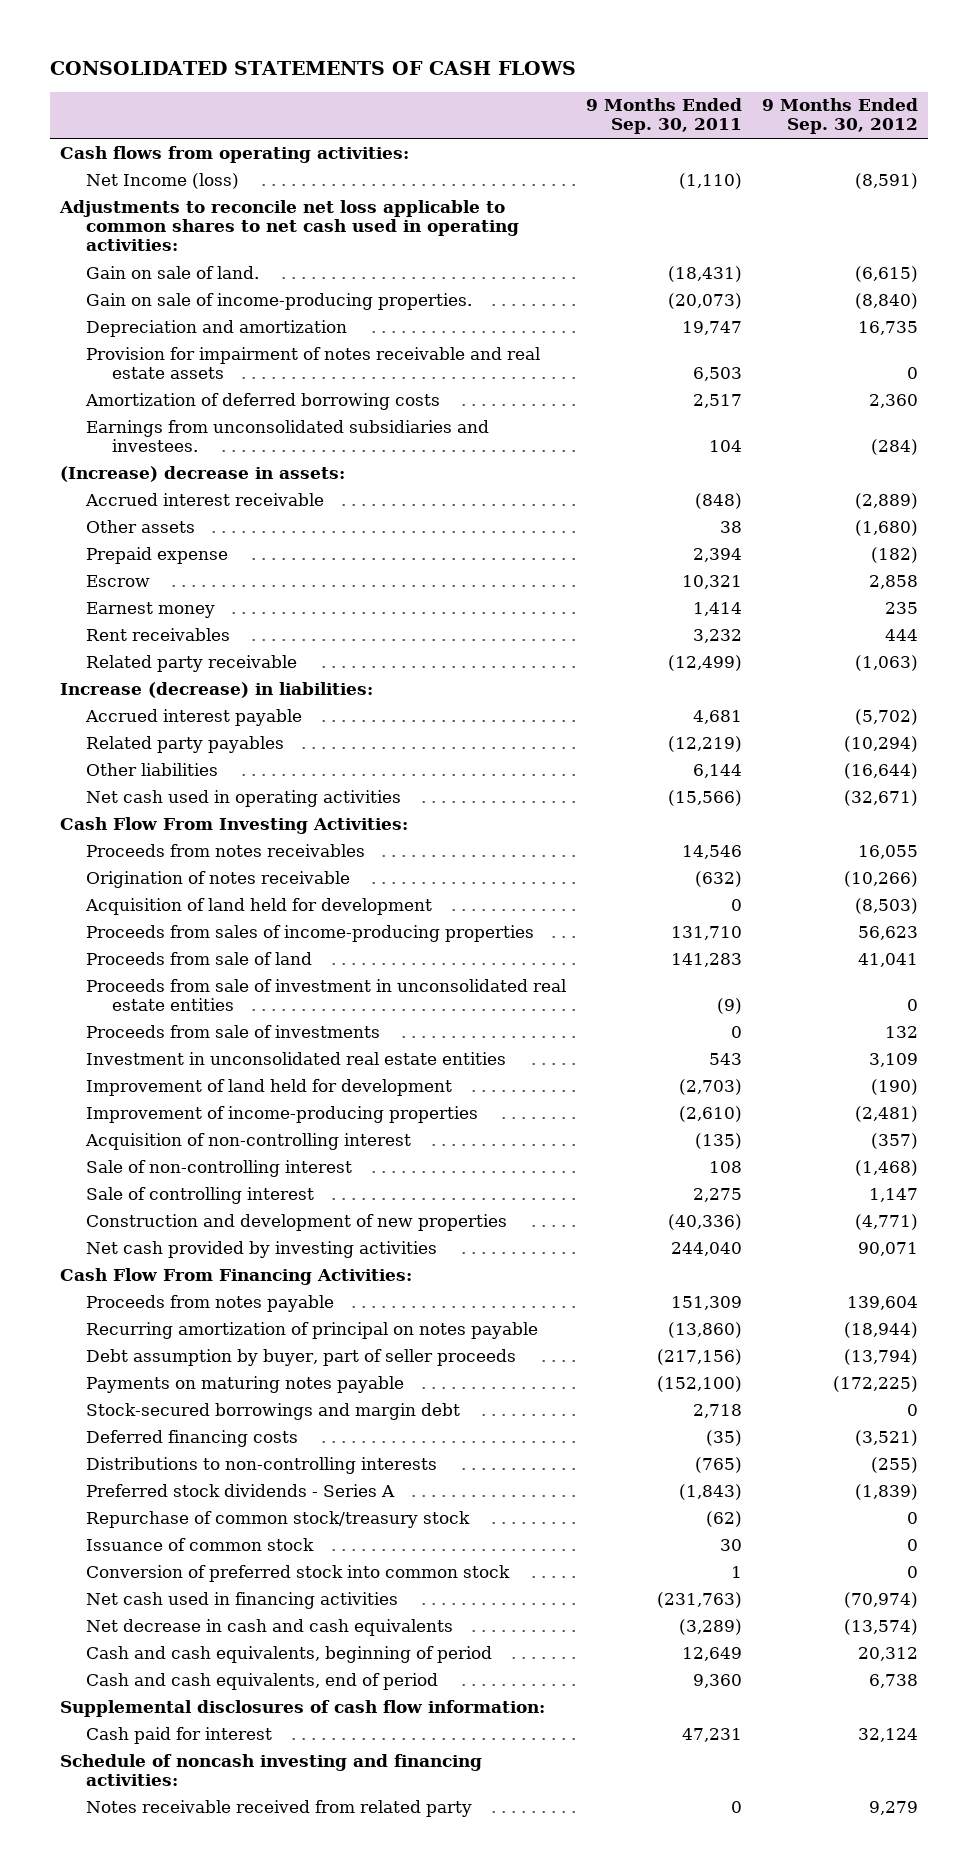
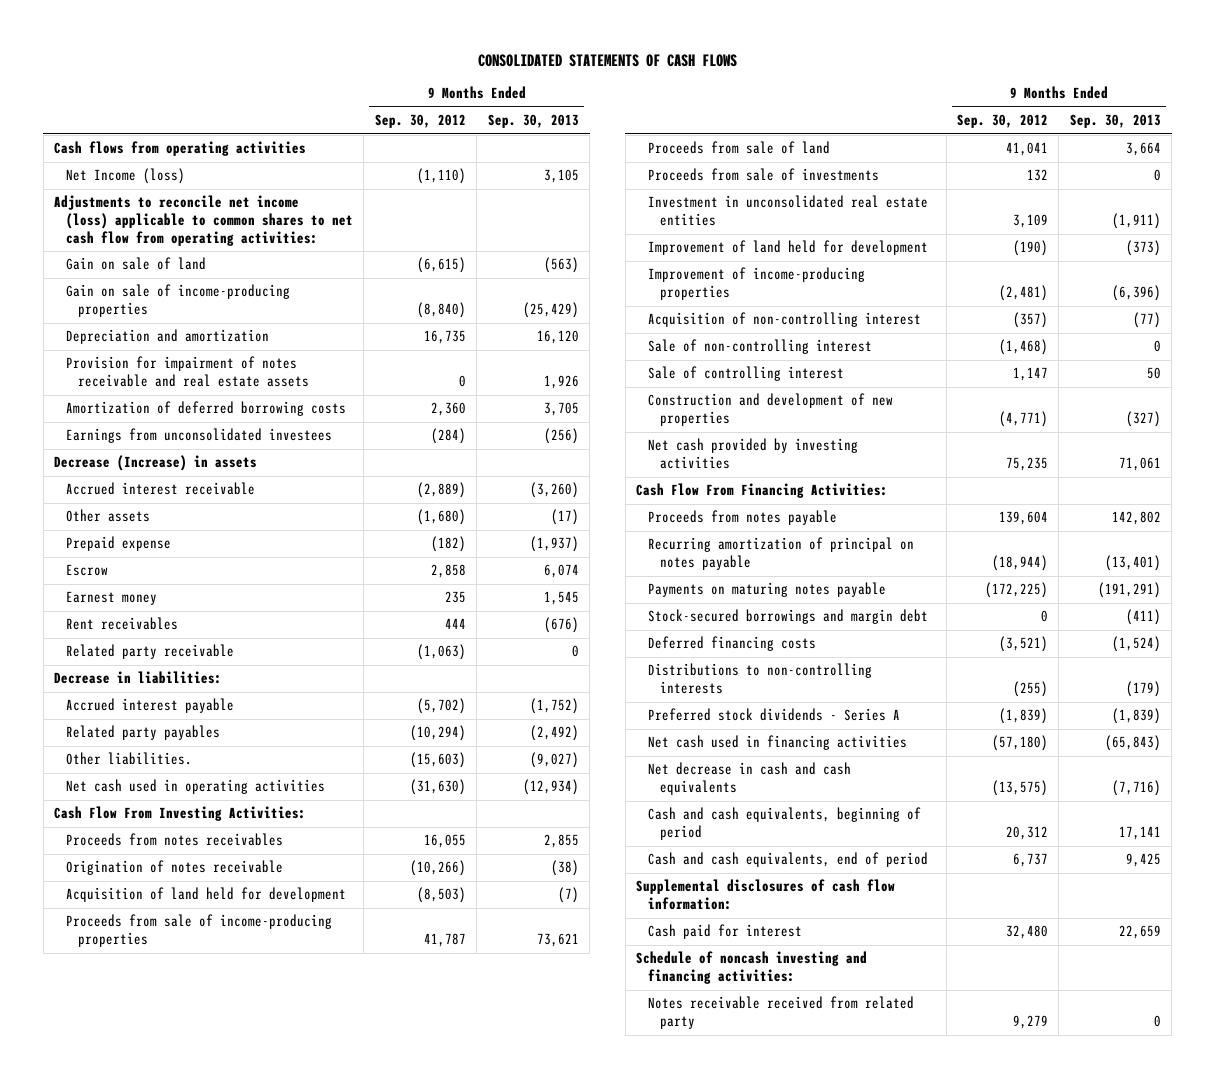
[585,98,742,135] 9 Months Ended Sep. 30, 2011 -> none
none -> [487,114,579,129] Sep. 30, 2013
[59,145,409,163] Cash flows from operating activities: -> [54,141,307,157] Cash flows from operating activities
[854,172,918,189] (8,591) -> [416,168,466,185] (1,110)
[58,199,519,252] Adjustments to reconcile net loss applicable to common shares to net cash used in operating activities: -> [54,195,354,246] Adjustments to reconcile net income (loss) applicable to common shares to net cash flow from operating activities:
[85,265,259,279] Gain on sale of land. -> [66,257,207,271] Gain on sale of land
[85,292,472,310] Gain on sale of income-producing properties. -> [66,284,291,318] Gain on sale of income-producing properties
[85,419,489,452] Earnings from unconsolidated subsidiaries and investees. -> [66,428,333,444] Earnings from unconsolidated investees
[59,465,345,482] (Increase) decrease in assets: -> [54,455,258,472] Decrease (Increase) in assets
[59,681,373,698] Increase (decrease) in liabilities: -> [54,671,223,685] Decrease in liabilities:
[85,762,218,776] Other liabilities -> [66,752,193,766] Other liabilities.
[843,762,918,779] (16,644) -> [409,752,466,769] (15,603)
[843,789,918,806] (32,671) -> [409,779,466,796] (31,630)
[85,924,534,942] Proceeds from sales of income-producing properties -> [66,914,333,948] Proceeds from sale of income-producing properties
[857,925,918,940] 56,623 -> [423,933,466,948] 41,787
[85,978,566,1011] Proceeds from sale of investment in unconsolidated real estate entities -> none
[857,1241,918,1256] 90,071 -> [1006,457,1049,472] 75,235
[85,1348,516,1366] Debt assumption by buyer, part of seller proceeds -> none
[85,1510,470,1528] Repurchase of common stock/treasury stock -> none
[85,1537,314,1551] Issuance of common stock -> none
[85,1564,510,1582] Conversion of preferred stock into common stock -> none
[843,1591,918,1608] (70,974) -> [992,735,1049,752] (57,180)
[843,1618,918,1635] (13,574) -> [992,780,1049,797] (13,575)
[868,1673,918,1688] 6,738 -> [1013,853,1049,868] 6,737
[857,1727,918,1742] 32,124 -> [1006,925,1049,940] 32,480

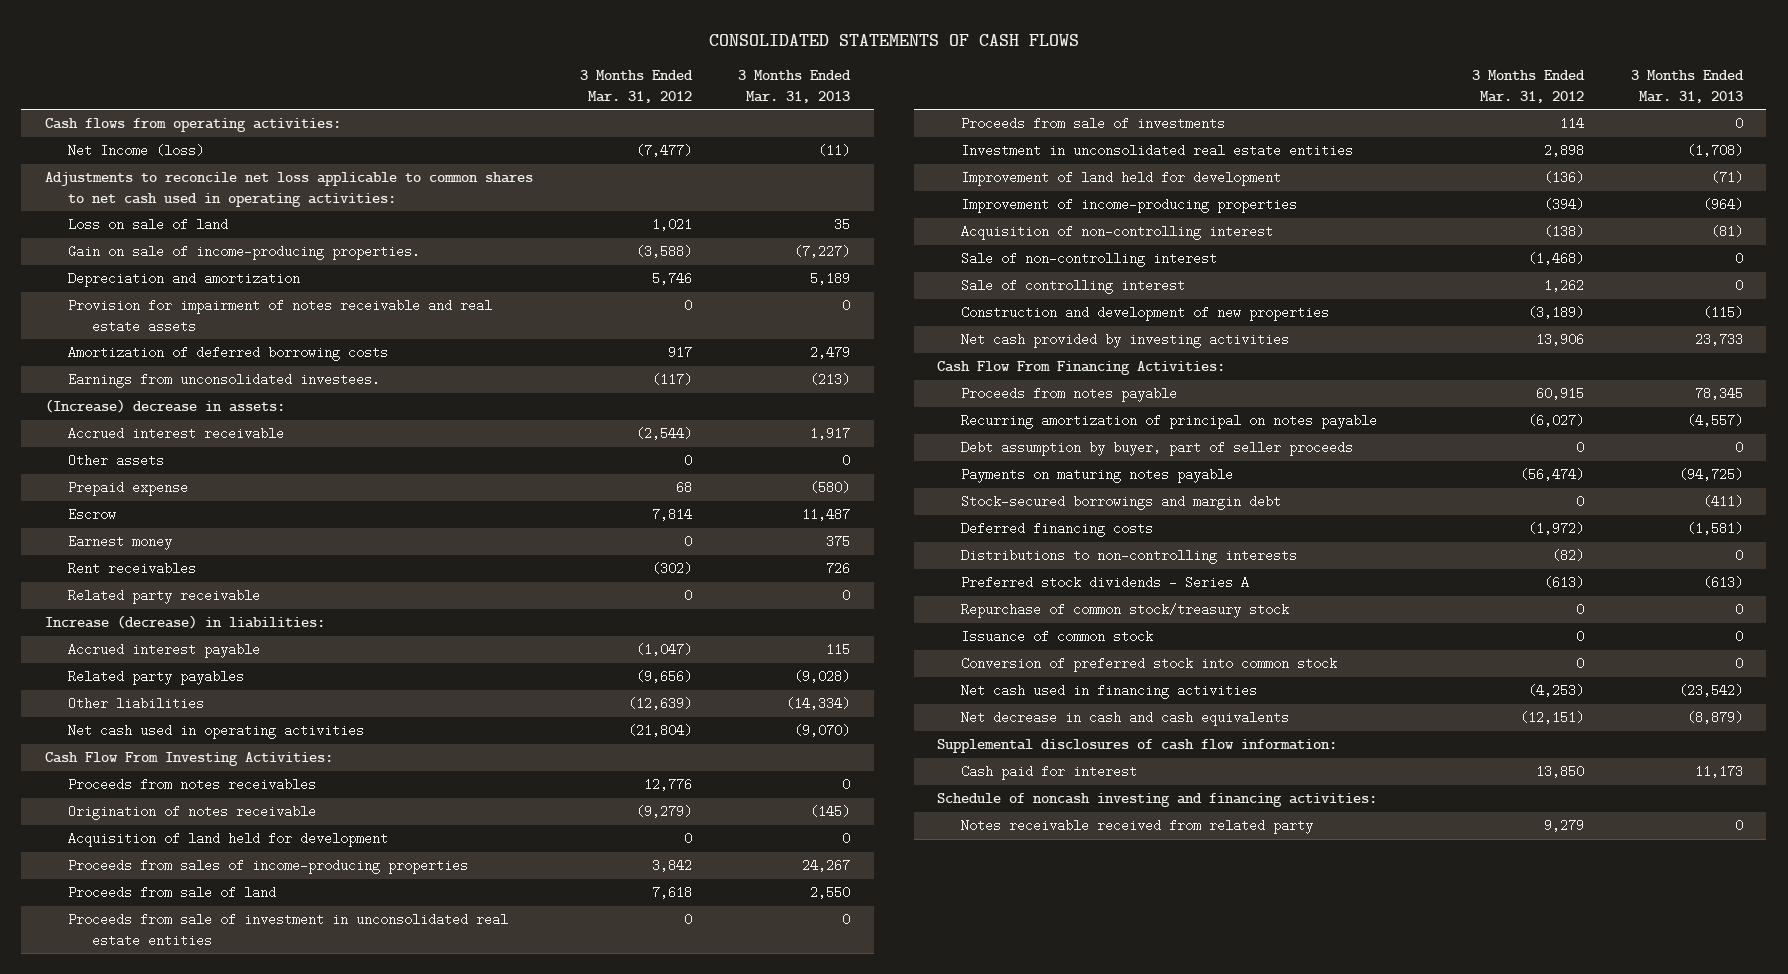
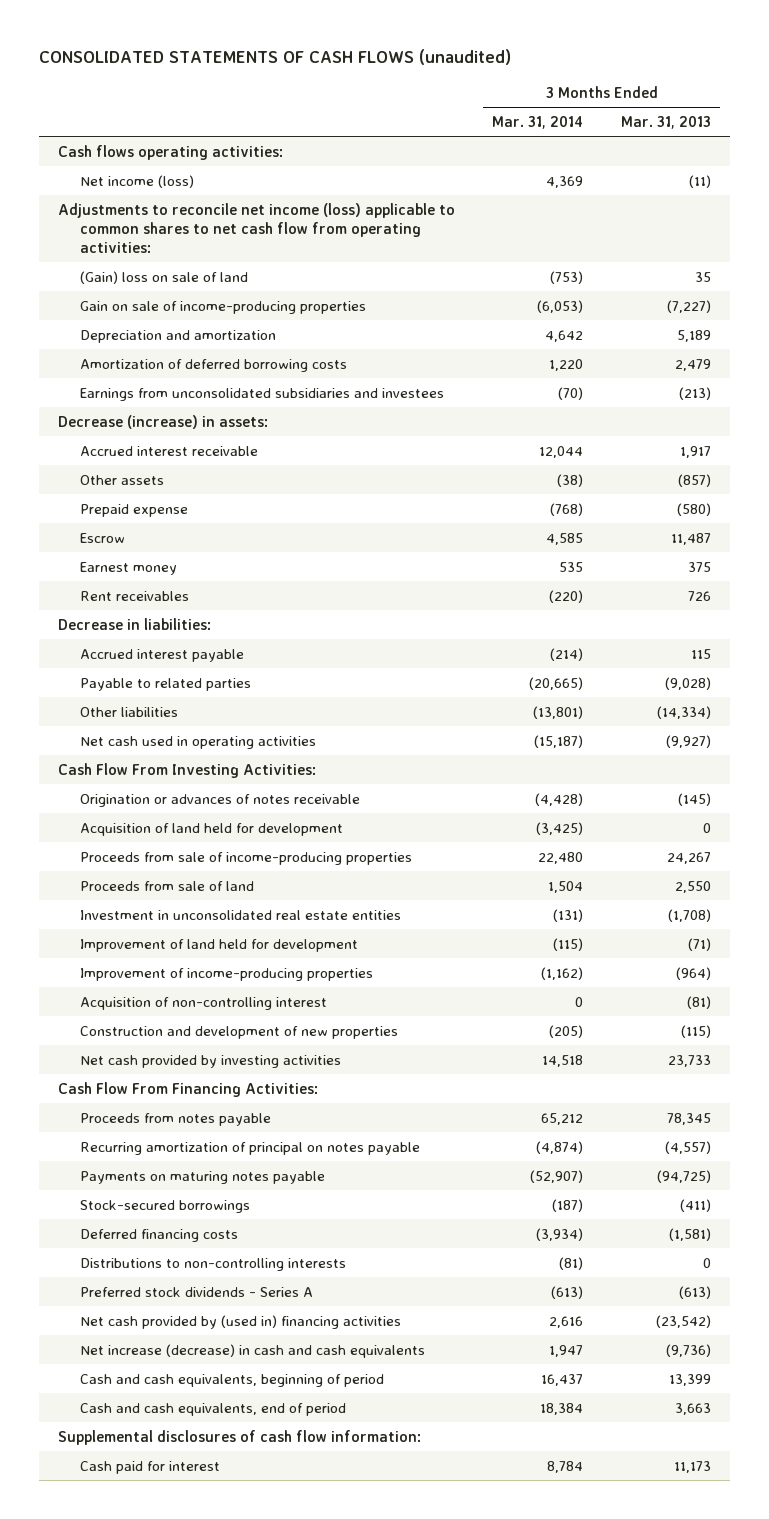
[708,34,1079,47] CONSOLIDATED STATEMENTS OF CASH FLOWS -> [39,48,512,65] CONSOLIDATED STATEMENTS OF CASH FLOWS (unaudited)
[579,70,693,103] 3 Months Ended Mar. 31, 2012 -> none
none -> [492,115,584,129] Mar. 31, 2014
[44,118,341,133] Cash flows from operating activities: -> [58,144,284,160] Cash flows operating activities:
[68,144,205,158] Net Income (loss) -> [79,174,194,188] Net income (loss)
[44,172,533,207] Adjustments to reconcile net loss applicable to common shares to net cash used in operating activities: -> [58,202,456,253] Adjustments to reconcile net income (loss) applicable to common shares to net cash flow from operating activities:
[68,218,229,232] Loss on sale of land -> [79,270,248,284] (Gain) loss on sale of land
[68,245,421,261] Gain on sale of income-producing properties. -> [79,300,366,314] Gain on sale of income-producing properties
[68,299,493,333] Provision for impairment of notes receivable and real estate assets -> none
[68,373,381,389] Earnings from unconsolidated investees. -> [79,387,444,401] Earnings from unconsolidated subsidiaries and investees
[44,399,285,414] (Increase) decrease in assets: -> [58,414,269,429] Decrease (increase) in assets:
[842,454,851,468] 0 -> [677,473,711,487] (857)
[68,589,261,605] Related party receivable -> none
[44,615,325,630] Increase (decrease) in liabilities: -> [58,617,212,630] Decrease in liabilities:
[68,670,245,686] Related party payables -> [79,677,251,691] Payable to related parties
[794,724,851,738] (9,070) -> [665,734,711,748] (9,927)
[68,778,317,792] Proceeds from notes receivables -> none
[68,805,317,821] Origination of notes receivable -> [79,793,360,807] Origination or advances of notes receivable
[68,859,469,875] Proceeds from sales of income-producing properties -> [79,851,412,865] Proceeds from sale of income-producing properties
[68,913,509,947] Proceeds from sale of investment in unconsolidated real estate entities -> none
[960,117,1225,131] Proceeds from sale of investments -> none
[960,252,1217,268] Sale of non-controlling interest -> none
[960,279,1185,295] Sale of controlling interest -> none
[960,441,1353,457] Debt assumption by buyer, part of seller proceeds -> none
[960,495,1281,511] Stock-secured borrowings and margin debt -> [79,1199,250,1213] Stock-secured borrowings
[960,603,1289,619] Repurchase of common stock/treasury stock -> none
[960,630,1153,644] Issuance of common stock -> none
[960,657,1337,673] Conversion of preferred stock into common stock -> none
[960,684,1257,700] Net cash used in financing activities -> [79,1314,401,1329] Net cash provided by (used in) financing activities
[960,711,1289,727] Net decrease in cash and cash equivalents -> [79,1343,425,1358] Net increase (decrease) in cash and cash equivalents
[1686,711,1743,725] (8,879) -> [665,1343,711,1357] (9,736)
none -> [79,1373,384,1387] Cash and cash equivalents, beginning of period
none -> [79,1402,346,1416] Cash and cash equivalents, end of period
[937,793,1378,808] Schedule of noncash investing and financing activities: -> none
[960,819,1313,835] Notes receivable received from related party -> none

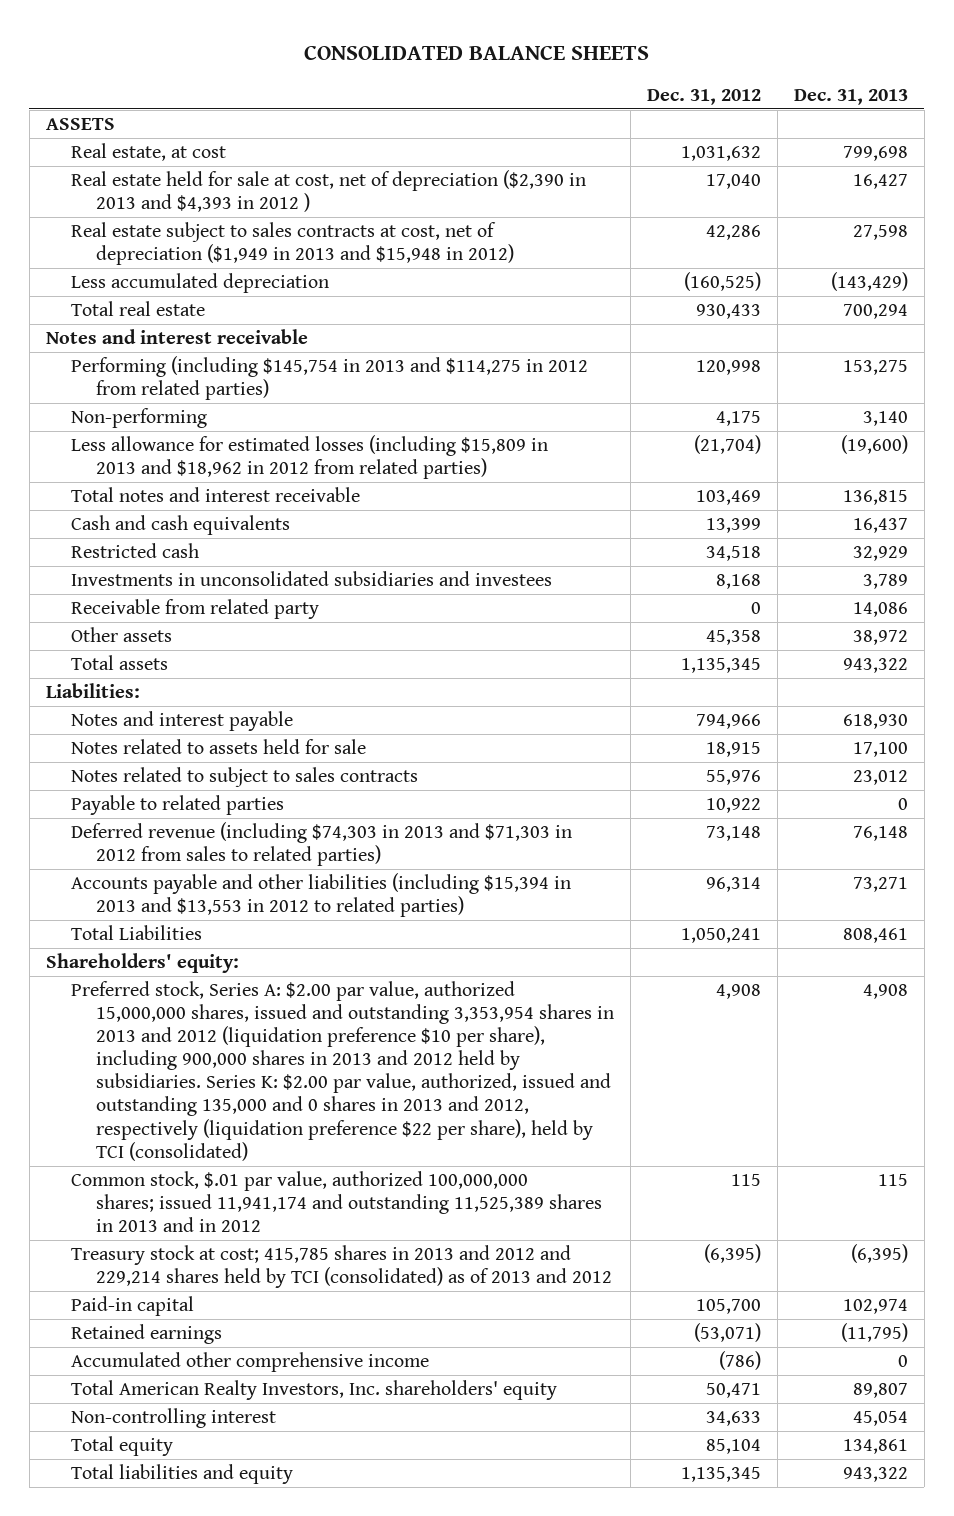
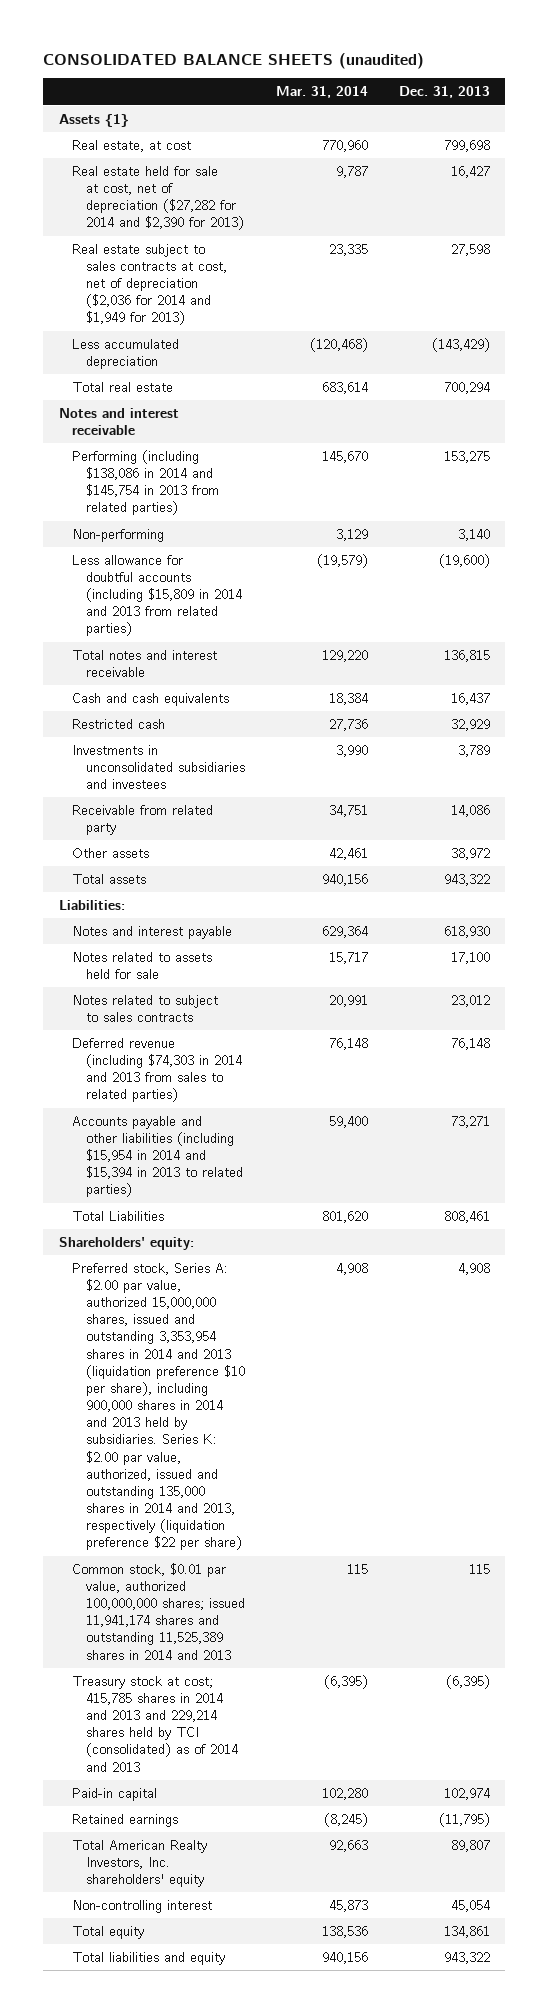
[303,45,649,61] CONSOLIDATED BALANCE SHEETS -> [43,52,425,69] CONSOLIDATED BALANCE SHEETS (unaudited)
[646,88,761,105] Dec. 31, 2012 -> none
none -> [275,86,368,99] Mar. 31, 2014
[45,118,115,131] ASSETS -> [58,113,129,127] Assets {1}
[70,170,586,213] Real estate held for sale at cost, net of depreciation ($2,390 in 2013 and $4,393 in 2012 ) -> [72,165,245,231] Real estate held for sale at cost, net of depreciation ($27,282 for 2014 and $2,390 for 2013)
[70,222,514,266] Real estate subject to sales contracts at cost, net of depreciation ($1,949 in 2013 and $15,948 in 2012) -> [72,243,228,326] Real estate subject to sales contracts at cost, net of depreciation ($2,036 for 2014 and $1,949 for 2013)
[70,356,588,401] Performing (including $145,754 in 2013 and $114,275 in 2012 from related parties) -> [72,449,220,516] Performing (including $138,086 in 2014 and $145,754 in 2013 from related parties)
[70,435,548,480] Less allowance for estimated losses (including $15,809 in 2013 and $18,962 in 2012 from related parties) -> [72,554,243,637] Less allowance for doubtful accounts (including $15,809 in 2014 and 2013 from related parties)
[70,795,284,816] Payable to related parties -> none
[70,822,572,867] Deferred revenue (including $74,303 in 2013 and $71,303 in 2012 from sales to related parties) -> [72,1037,243,1103] Deferred revenue (including $74,303 in 2014 and 2013 from sales to related parties)
[70,873,571,918] Accounts payable and other liabilities (including $15,394 in 2013 and $13,553 in 2012 to related parties) -> [72,1115,244,1198] Accounts payable and other liabilities (including $15,954 in 2014 and $15,394 in 2013 to related parties)
[70,981,614,1161] Preferred stock, Series A: $2.00 par value, authorized 15,000,000 shares, issued and outstanding 3,353,954 shares in 2013 and 2012 (liquidation preference $10 per share), including 900,000 shares in 2013 and 2012 held by subsidiaries. Series K: $2.00 par value, authorized, issued and outstanding 135,000 and 0 shares in 2013 and 2012, respectively (liquidation preference $22 per share), held by TCI (consolidated) -> [72,1262,246,1551] Preferred stock, Series A: $2.00 par value, authorized 15,000,000 shares, issued and outstanding 3,353,954 shares in 2014 and 2013 (liquidation preference $10 per share), including 900,000 shares in 2014 and 2013 held by subsidiaries. Series K: $2.00 par value, authorized, issued and outstanding 135,000 shares in 2014 and 2013, respectively (liquidation preference $22 per share)
[70,1171,602,1233] Common stock, $.01 par value, authorized 100,000,000 shares; issued 11,941,174 and outstanding 11,525,389 shares in 2013 and in 2012 -> [72,1562,246,1660] Common stock, $0.01 par value, authorized 100,000,000 shares; issued 11,941,174 shares and outstanding 11,525,389 shares in 2014 and 2013
[70,1245,612,1289] Treasury stock at cost; 415,785 shares in 2013 and 2012 and 229,214 shares held by TCI (consolidated) as of 2013 and 2012 -> [72,1675,239,1772] Treasury stock at cost; 415,785 shares in 2014 and 2013 and 229,214 shares held by TCI (consolidated) as of 2014 and 2013
[70,1352,429,1373] Accumulated other comprehensive income -> none

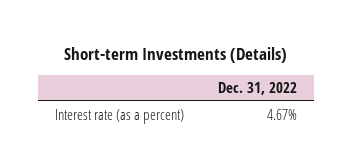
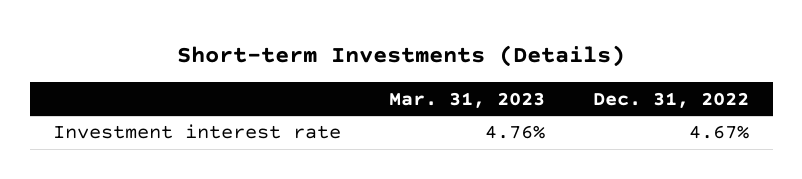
none -> [389,91,546,108] Mar. 31, 2023
[55,109,185,125] Interest rate (as a percent) -> [53,124,342,140] Investment interest rate

